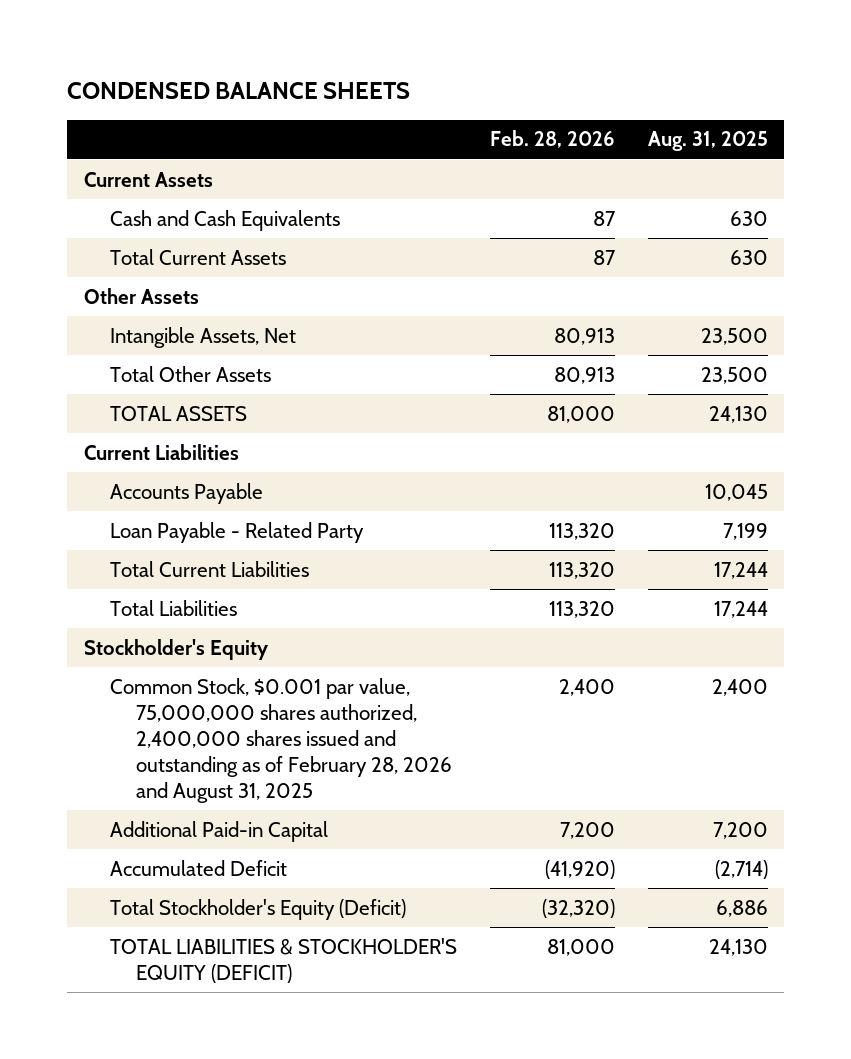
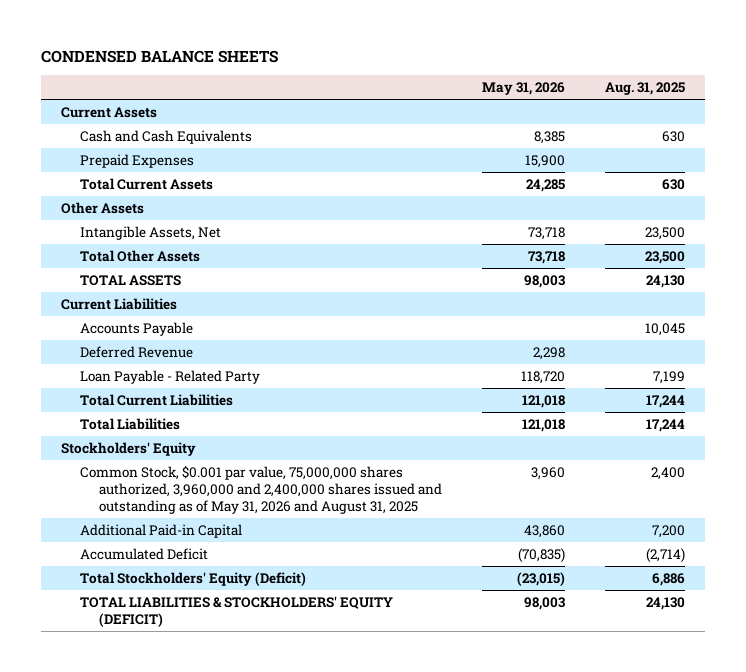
[489,130,615,149] Feb. 28, 2026 -> none
none -> [482,82,566,96] May 31, 2026
none -> [79,153,194,168] Prepaid Expenses
none -> [79,345,193,358] Deferred Revenue
[83,638,268,660] Stockholder's Equity -> [61,441,197,456] Stockholders' Equity
[109,677,452,804] Common Stock, $0.001 par value, 75,000,000 shares authorized, 2,400,000 shares issued and outstanding as of February 28, 2026 and August 31, 2025 -> [79,464,442,514] Common Stock, $0.001 par value, 75,000,000 shares authorized, 3,960,000 and 2,400,000 shares issued and outstanding as of May 31, 2026 and August 31, 2025
[109,898,406,920] Total Stockholder's Equity (Deficit) -> [79,571,306,586] Total Stockholders' Equity (Deficit)
[109,937,457,983] TOTAL LIABILITIES & STOCKHOLDER'S EQUITY (DEFICIT) -> [79,595,393,627] TOTAL LIABILITIES & STOCKHOLDERS' EQUITY (DEFICIT)

